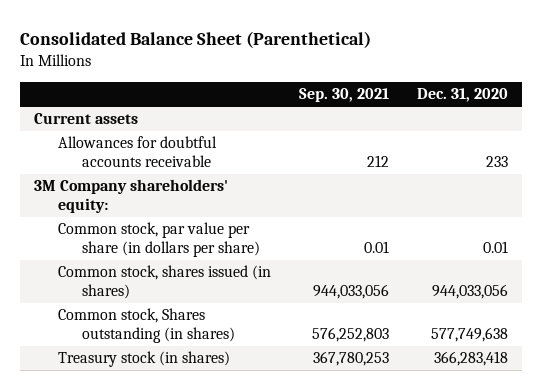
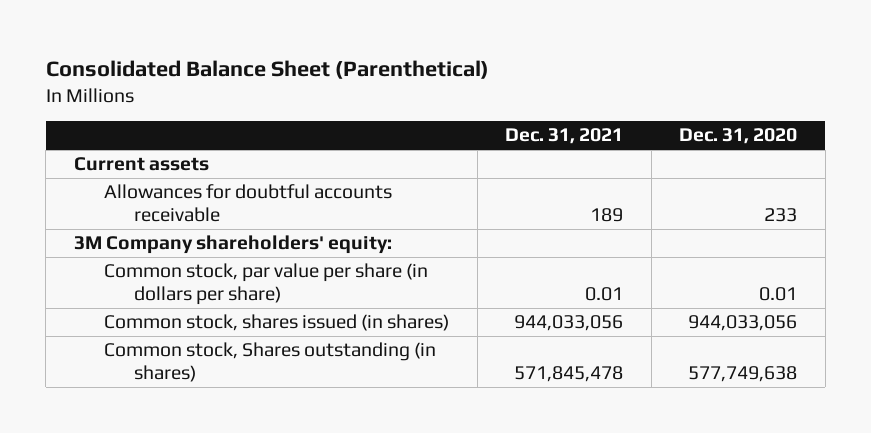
[298,88,389,103] Sep. 30, 2021 -> none
none -> [505,128,624,145] Dec. 31, 2021
[57,351,230,368] Treasury stock (in shares) -> none

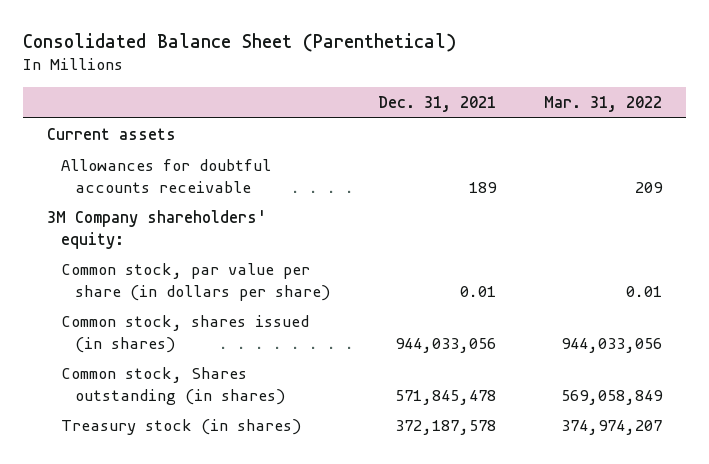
[679,128,798,145] Dec. 31, 2020 -> none
none -> [544,96,663,113] Mar. 31, 2022
none -> [60,419,301,436] Treasury stock (in shares)

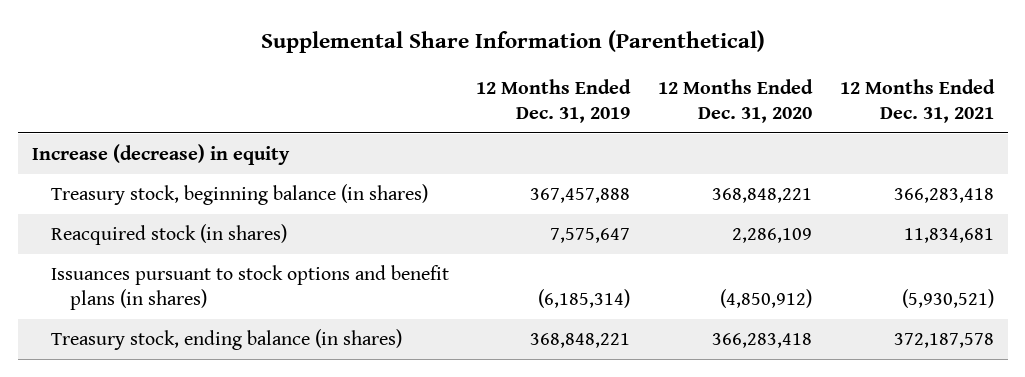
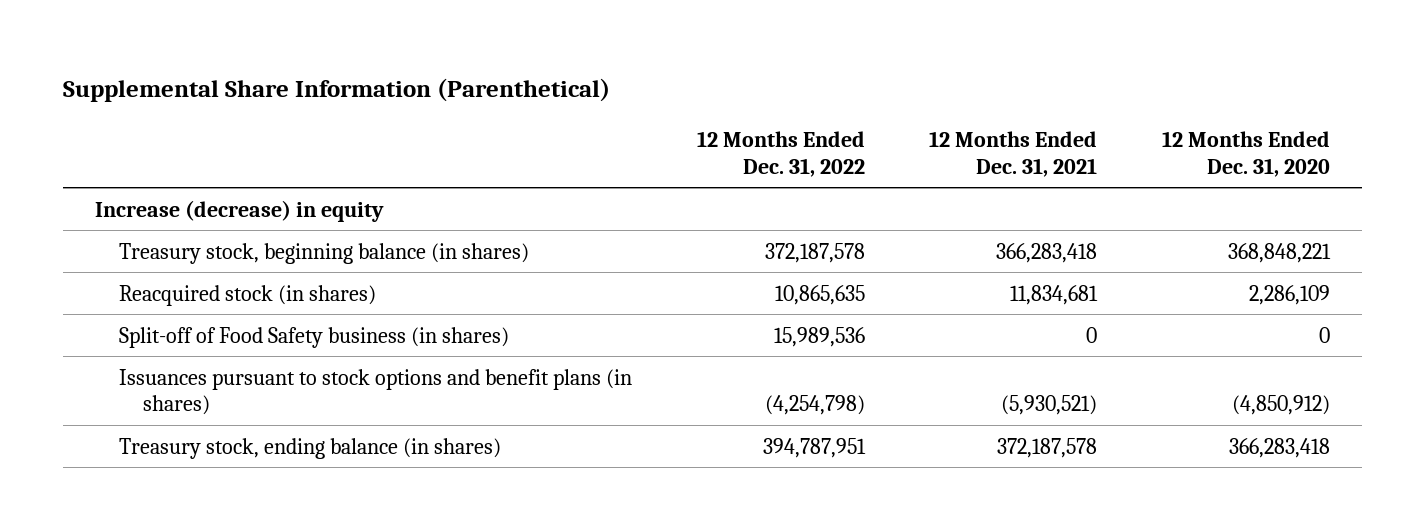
[476,79,632,123] 12 Months Ended Dec. 31, 2019 -> none
none -> [696,131,865,177] 12 Months Ended Dec. 31, 2022
none -> [119,326,510,348] Split-off of Food Safety business (in shares)

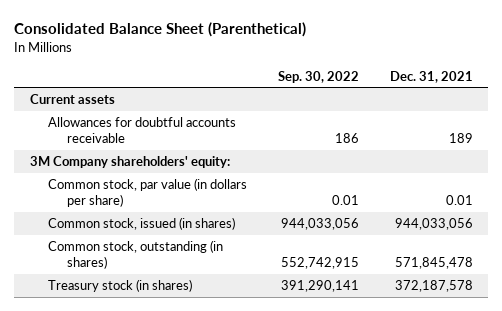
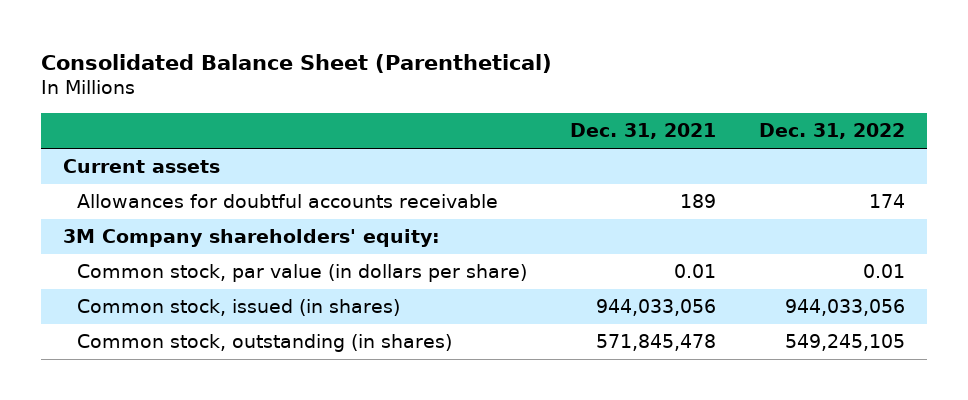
[278,70,360,83] Sep. 30, 2022 -> none
none -> [759,123,906,140] Dec. 31, 2022
[48,279,193,293] Treasury stock (in shares) -> none

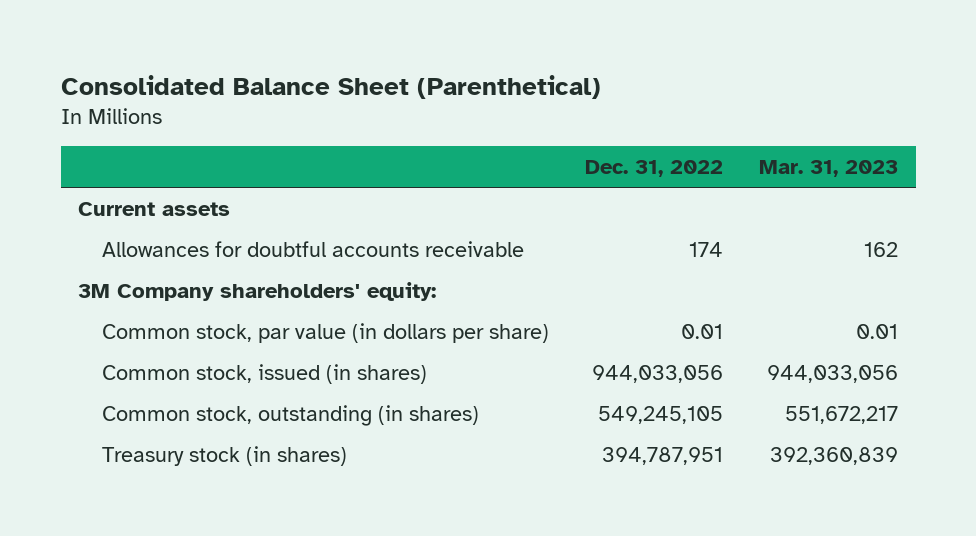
[570,123,717,140] Dec. 31, 2021 -> none
none -> [758,160,898,178] Mar. 31, 2023
none -> [102,445,348,466] Treasury stock (in shares)

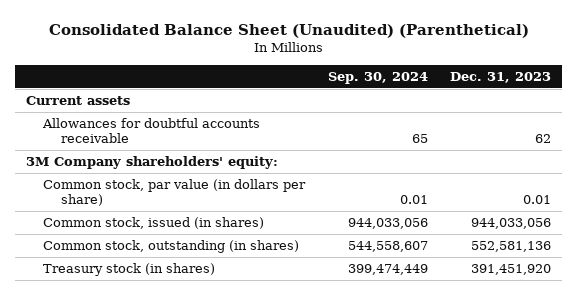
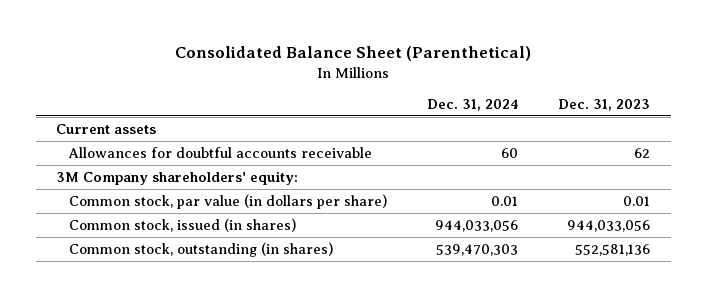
[48,23,529,38] Consolidated Balance Sheet (Unaudited) (Parenthetical) -> [175,46,532,62] Consolidated Balance Sheet (Parenthetical)
[327,71,428,84] Sep. 30, 2024 -> none
none -> [426,99,518,112] Dec. 31, 2024
[43,263,216,277] Treasury stock (in shares) -> none

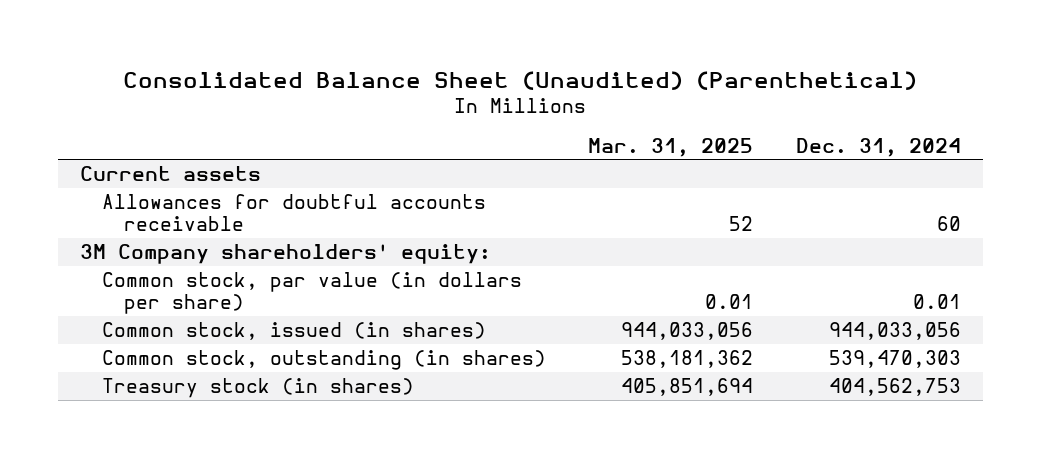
[175,46,532,62] Consolidated Balance Sheet (Parenthetical) -> [123,70,918,90] Consolidated Balance Sheet (Unaudited) (Parenthetical)
[558,99,651,112] Dec. 31, 2023 -> none
none -> [588,137,754,157] Mar. 31, 2025
none -> [101,378,414,399] Treasury stock (in shares)

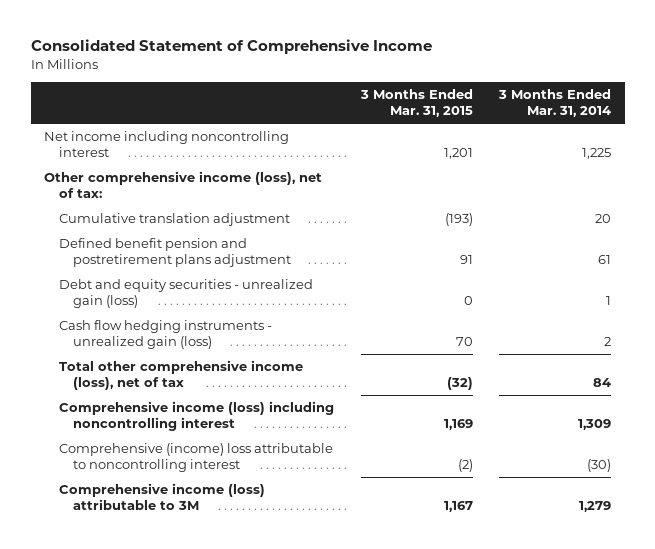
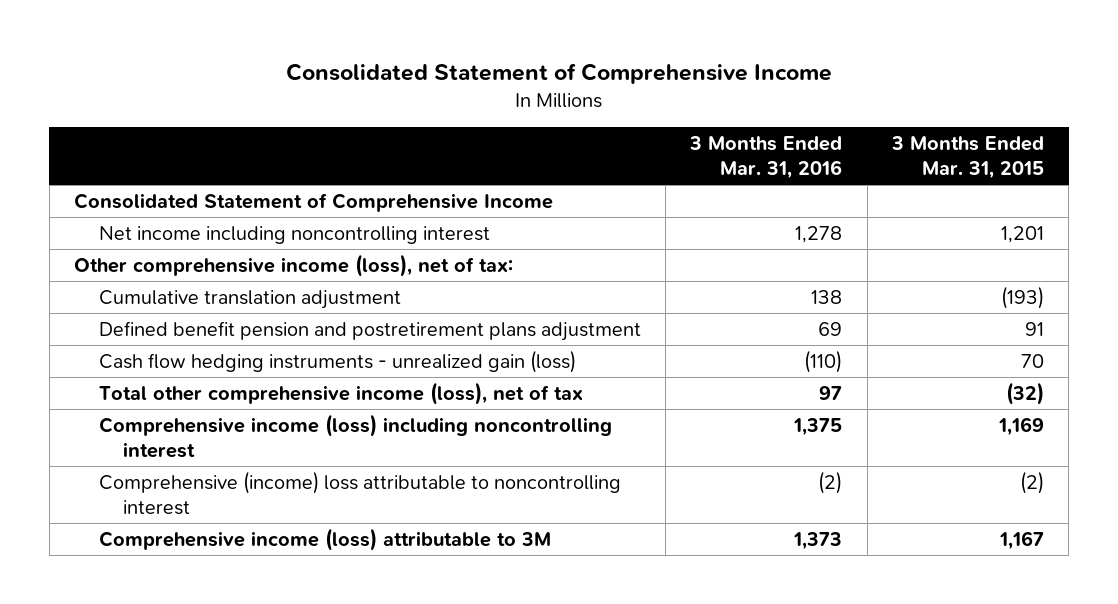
[498,89,612,118] 3 Months Ended Mar. 31, 2014 -> none
none -> [689,136,843,180] 3 Months Ended Mar. 31, 2016
none -> [74,192,554,212] Consolidated Statement of Comprehensive Income
[58,279,313,309] Debt and equity securities - unrealized gain (loss) -> none

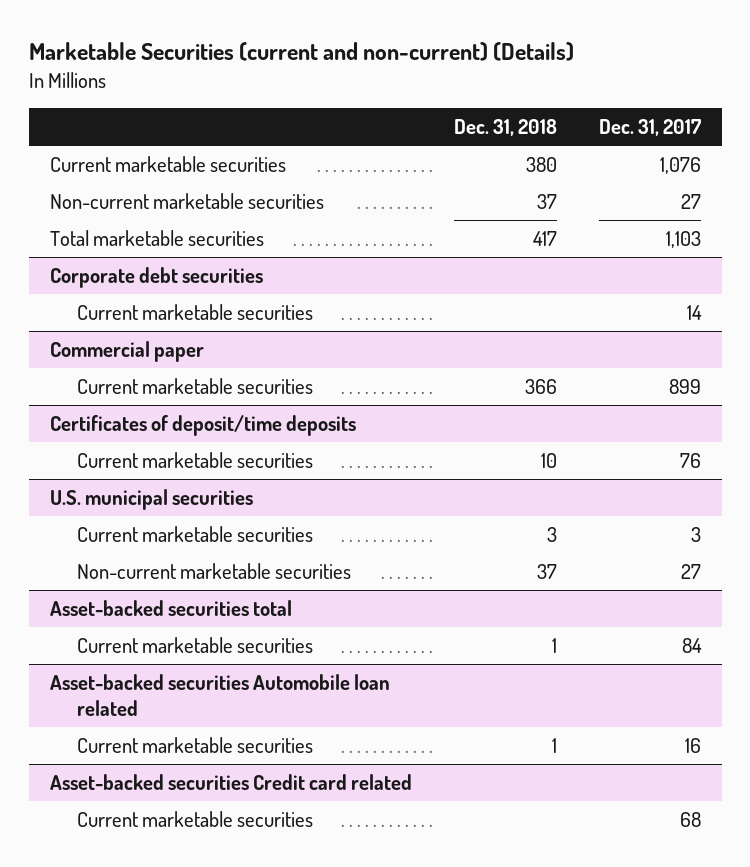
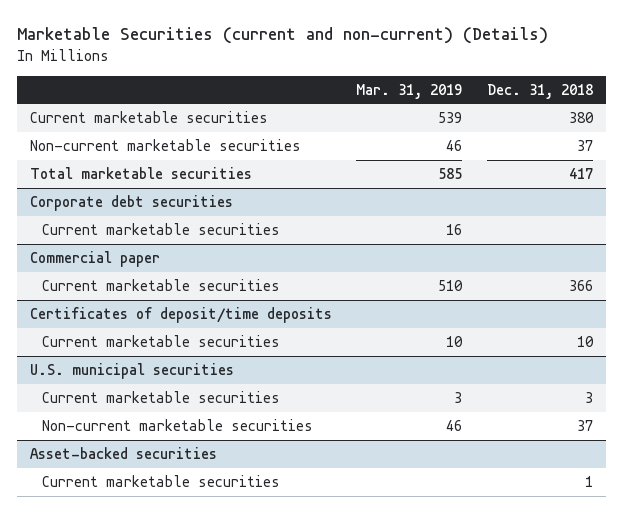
[598,118,701,136] Dec. 31, 2017 -> none
none -> [356,83,463,99] Mar. 31, 2019
[76,637,313,654] Current marketable securities -> none
[49,674,390,717] Asset-backed securities Automobile loan related -> none
[49,600,292,617] Asset-backed securities total -> [29,447,217,460] Asset-backed securities
[49,774,412,791] Asset-backed securities Credit card related -> none
[76,811,313,828] Current marketable securities -> none

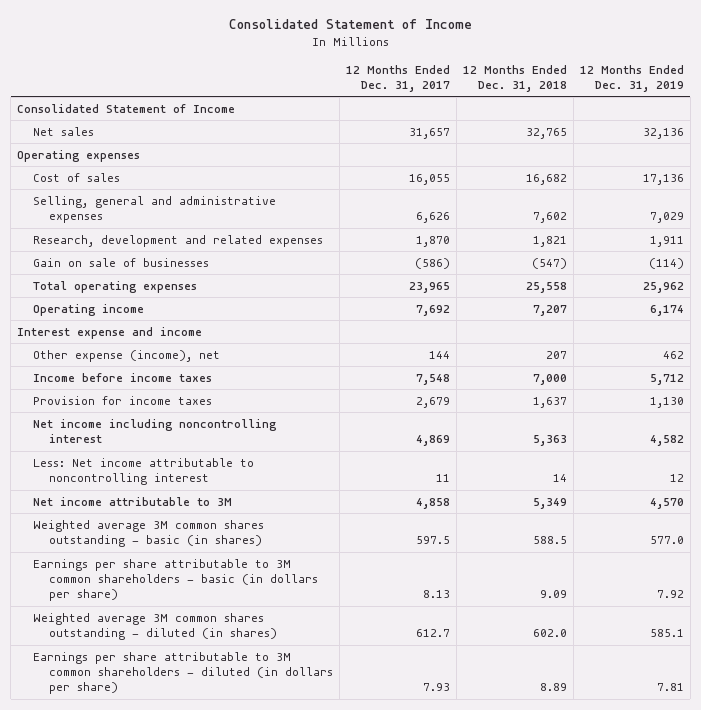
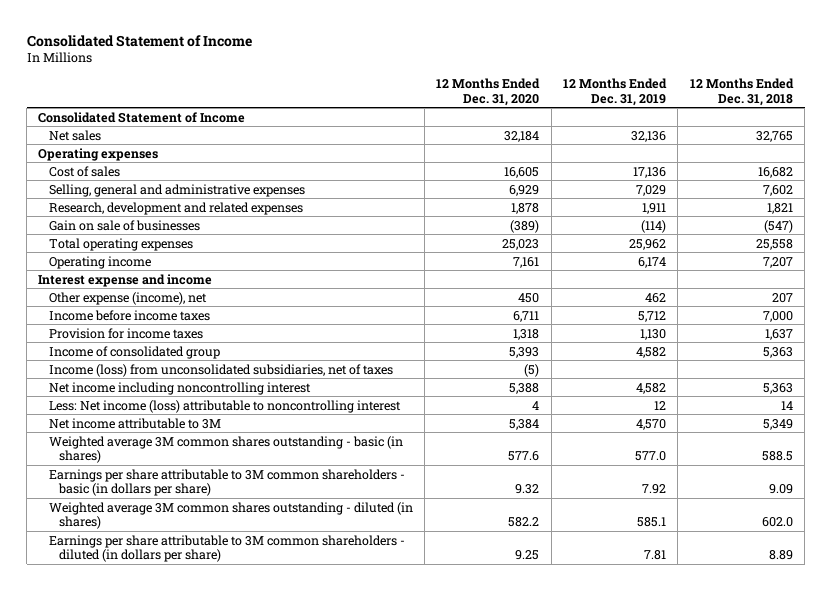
[346,64,451,92] 12 Months Ended Dec. 31, 2017 -> none
none -> [436,78,541,106] 12 Months Ended Dec. 31, 2020
none -> [48,345,220,359] Income of consolidated group
none -> [48,363,393,377] Income (loss) from unconsolidated subsidiaries, net of taxes
[33,457,255,486] Less: Net income attributable to noncontrolling interest -> [48,399,401,413] Less: Net income (loss) attributable to noncontrolling interest

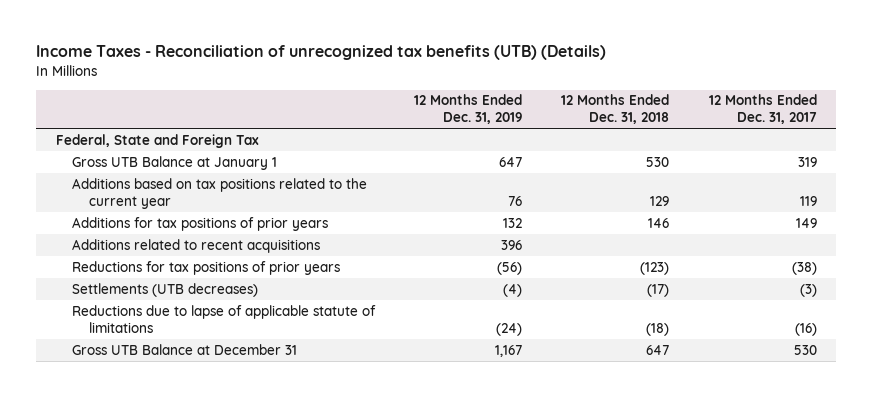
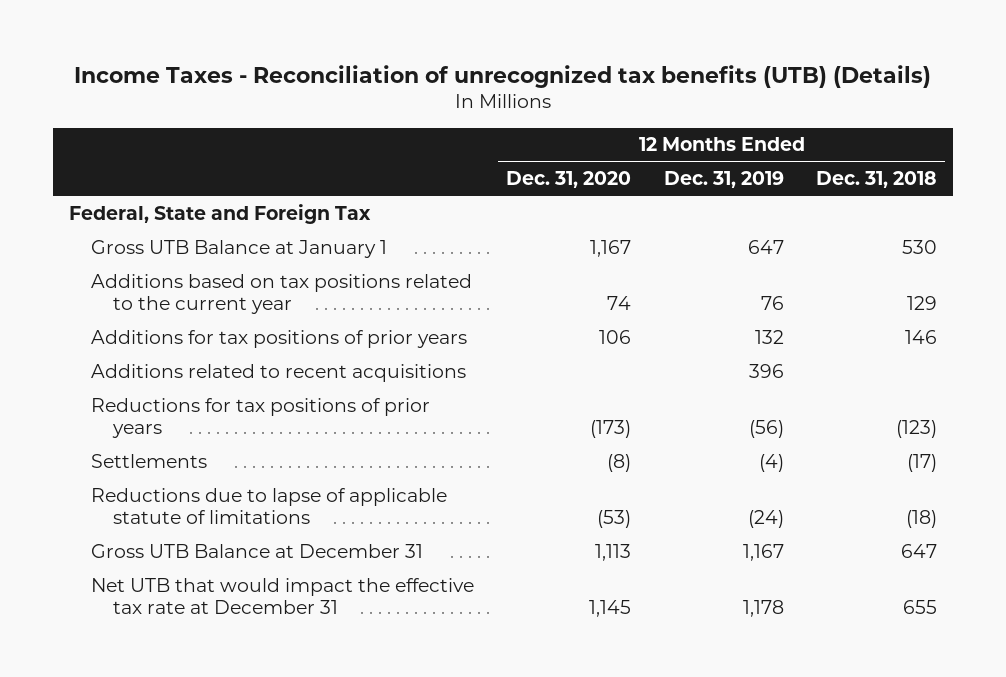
[708,94,817,125] 12 Months Ended Dec. 31, 2017 -> none
none -> [506,171,632,189] Dec. 31, 2020
[72,282,259,297] Settlements (UTB decreases) -> [91,453,208,468] Settlements
none -> [91,577,475,615] Net UTB that would impact the effective tax rate at December 31

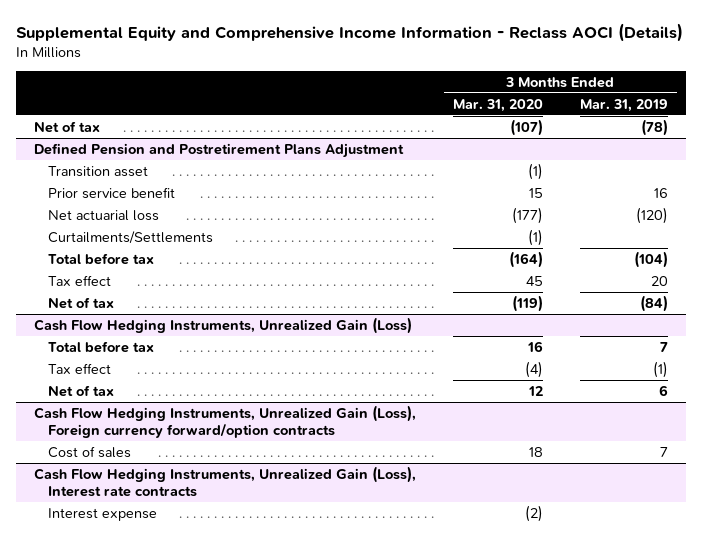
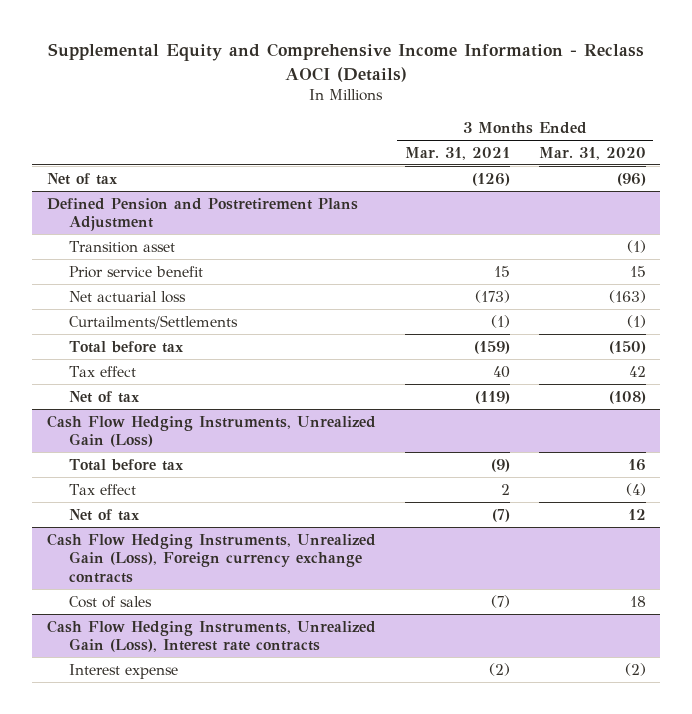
[579,98,668,112] Mar. 31, 2019 -> none
none -> [404,146,510,160] Mar. 31, 2021
[509,118,543,136] (107) -> [616,172,646,186] (96)
[511,206,543,224] (177) -> [608,289,646,303] (163)
[508,250,543,268] (164) -> [608,340,646,354] (150)
[525,275,543,286] 45 -> [628,365,646,377] 42
[511,294,543,312] (119) -> [608,390,646,404] (108)
[34,404,417,439] Cash Flow Hedging Instruments, Unrealized Gain (Loss), Foreign currency forward/option contracts -> [46,532,376,583] Cash Flow Hedging Instruments, Unrealized Gain (Loss), Foreign currency exchange contracts

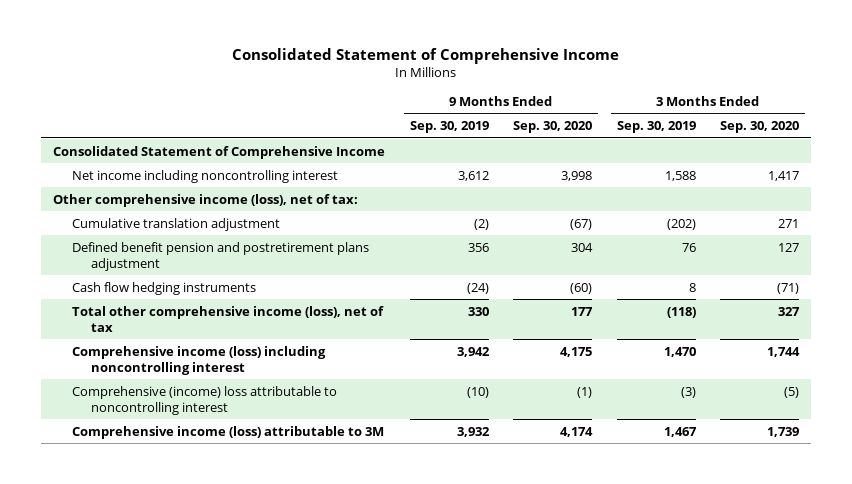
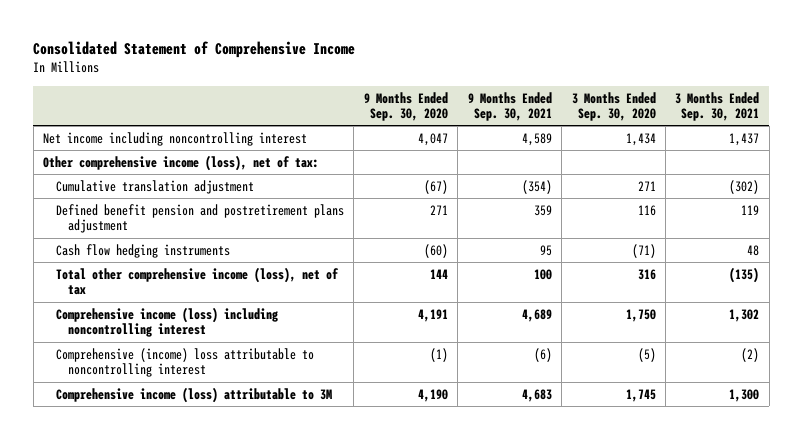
[409,121,489,134] Sep. 30, 2019 -> none
[616,121,696,134] Sep. 30, 2019 -> none
none -> [467,91,552,122] 9 Months Ended Sep. 30, 2021
none -> [675,91,760,122] 3 Months Ended Sep. 30, 2021
[53,145,386,159] Consolidated Statement of Comprehensive Income -> none
[561,170,593,181] 3,998 -> [417,132,448,146] 4,047
[768,170,800,181] 1,417 -> [625,132,656,146] 1,434
[571,242,594,252] 304 -> [429,204,448,215] 271
[778,242,800,252] 127 -> [637,204,656,216] 116
[571,306,594,316] 177 -> [429,268,448,279] 144
[778,306,801,316] 327 -> [637,268,656,280] 316
[560,346,593,357] 4,175 -> [417,308,448,322] 4,191
[767,346,801,357] 1,744 -> [625,308,656,322] 1,750
[560,426,594,437] 4,174 -> [417,388,448,402] 4,190
[767,426,800,437] 1,739 -> [625,388,656,402] 1,745

